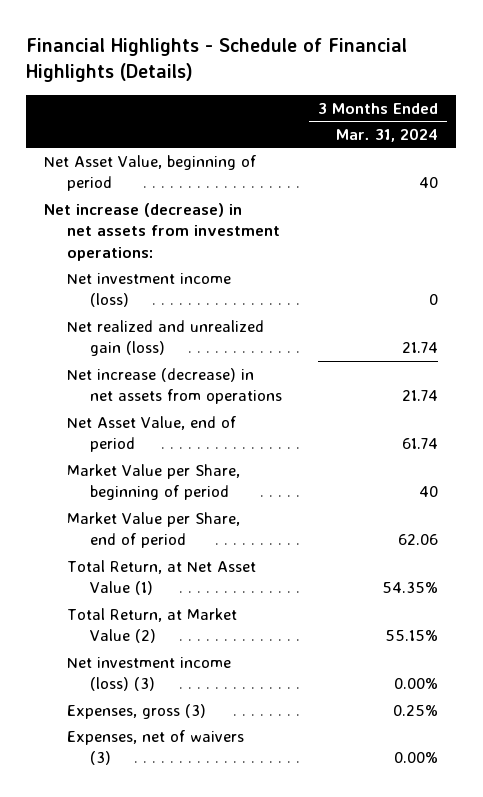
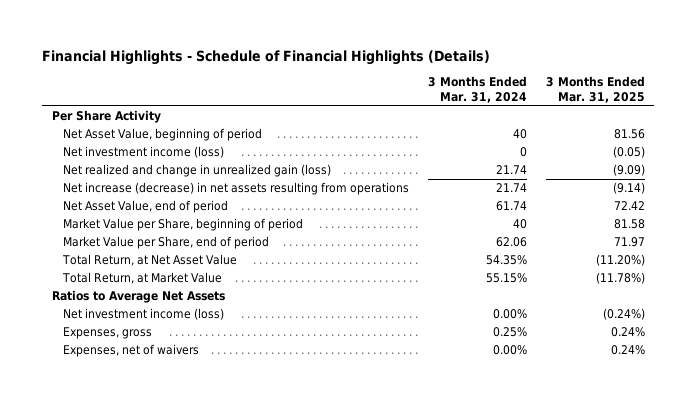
none -> [545,76,645,104] 3 Months Ended Mar. 31, 2025
none -> [51,110,161,124] Per Share Activity
[44,202,281,261] Net increase (decrease) in net assets from investment operations: -> none
[67,319,265,357] Net realized and unrealized gain (loss) -> [62,164,331,178] Net realized and change in unrealized gain (loss)
[67,367,283,405] Net increase (decrease) in net assets from operations -> [62,182,409,196] Net increase (decrease) in net assets resulting from operations
[67,559,257,596] Total Return, at Net Asset Value (1) -> [61,254,237,267] Total Return, at Net Asset Value
[67,607,238,644] Total Return, at Market Value (2) -> [61,272,222,285] Total Return, at Market Value
none -> [51,290,225,304] Ratios to Average Net Assets
[67,656,232,692] Net investment income (loss) (3) -> [62,308,224,321] Net investment income (loss)
[67,703,207,719] Expenses, gross (3) -> [62,327,152,340] Expenses, gross
[67,729,245,766] Expenses, net of waivers (3) -> [62,344,199,358] Expenses, net of waivers

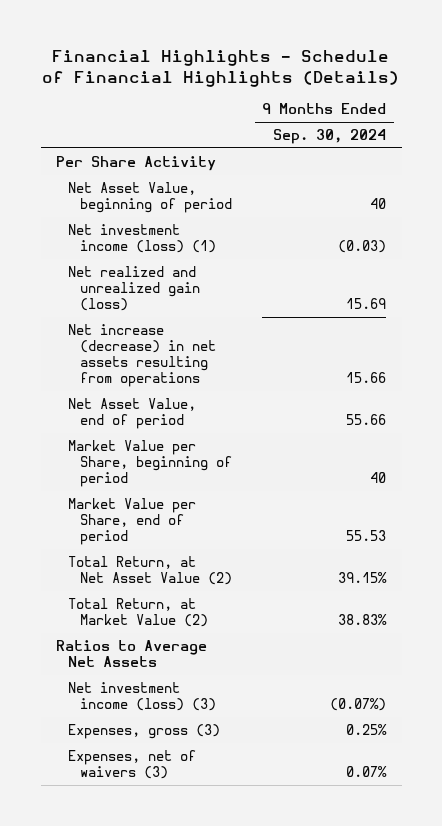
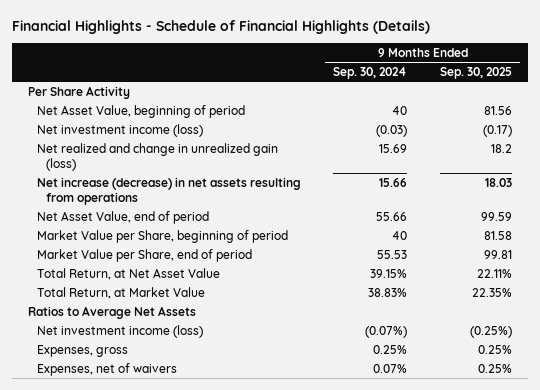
none -> [439,67,512,80] Sep. 30, 2025
[67,224,216,254] Net investment income (loss) (1) -> [37,123,204,137] Net investment income (loss)
[67,266,200,312] Net realized and unrealized gain (loss) -> [37,142,279,172] Net realized and change in unrealized gain (loss)
[67,556,232,586] Total Return, at Net Asset Value (2) -> [37,267,221,280] Total Return, at Net Asset Value
[67,598,208,628] Total Return, at Market Value (2) -> [37,286,206,299] Total Return, at Market Value
[67,682,216,712] Net investment income (loss) (3) -> [37,324,204,338] Net investment income (loss)
[67,724,220,740] Expenses, gross (3) -> [37,344,129,357] Expenses, gross
[67,750,196,780] Expenses, net of waivers (3) -> [37,362,178,376] Expenses, net of waivers

